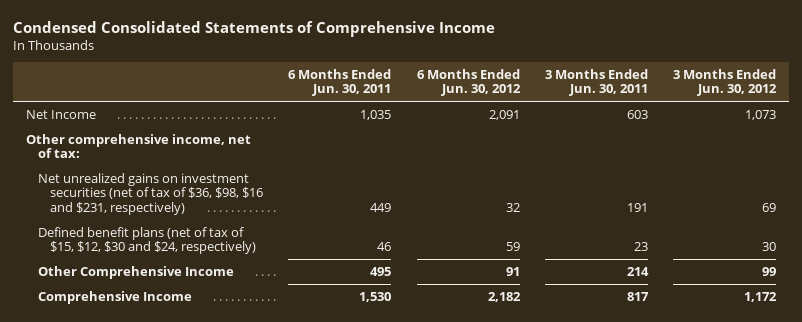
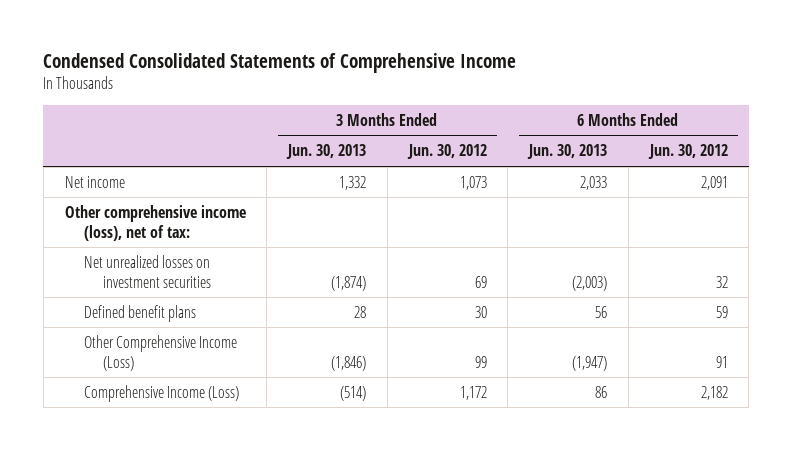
[288,68,392,97] 6 Months Ended Jun. 30, 2011 -> none
[544,68,648,97] 3 Months Ended Jun. 30, 2011 -> none
none -> [286,144,367,160] Jun. 30, 2013
none -> [527,144,608,160] Jun. 30, 2013
[25,109,96,119] Net Income -> [64,175,125,188] Net income
[25,133,251,159] Other comprehensive income, net of tax: -> [64,204,246,241] Other comprehensive income (loss), net of tax:
[37,172,263,215] Net unrealized gains on investment securities (net of tax of $36, $98, $16 and $231, respectively) -> [83,254,211,288] Net unrealized losses on investment securities
[37,226,256,255] Defined benefit plans (net of tax of $15, $12, $30 and $24, respectively) -> [83,304,196,322] Defined benefit plans
[37,265,234,279] Other Comprehensive Income -> [83,334,237,371] Other Comprehensive Income (Loss)
[37,290,192,304] Comprehensive Income -> [83,384,239,402] Comprehensive Income (Loss)

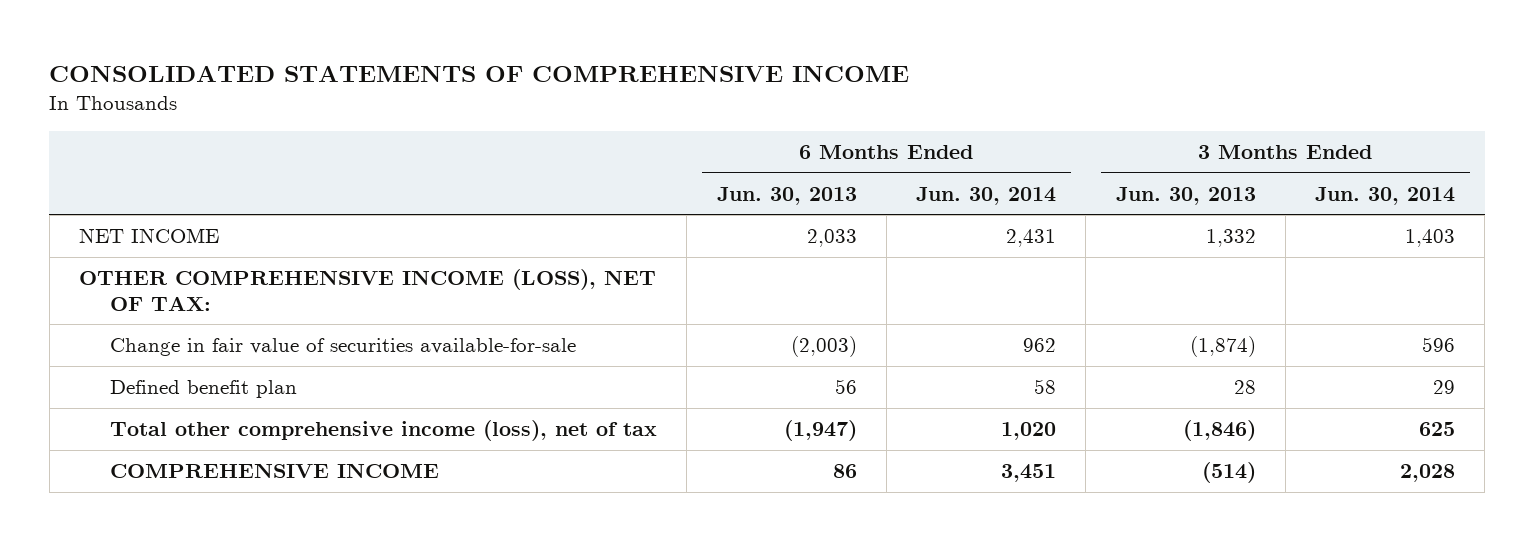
[43,53,517,74] Condensed Consolidated Statements of Comprehensive Income -> [49,64,910,82] CONSOLIDATED STATEMENTS OF COMPREHENSIVE INCOME
[406,144,487,160] Jun. 30, 2012 -> none
[647,144,728,160] Jun. 30, 2012 -> none
none -> [916,186,1057,205] Jun. 30, 2014
none -> [1315,186,1456,205] Jun. 30, 2014
[64,175,125,188] Net income -> [78,228,219,244] NET INCOME
[64,204,246,241] Other comprehensive income (loss), net of tax: -> [78,269,656,311] OTHER COMPREHENSIVE INCOME (LOSS), NET OF TAX:
[83,254,211,288] Net unrealized losses on investment securities -> [110,338,577,357] Change in fair value of securities available-for-sale
[83,304,196,322] Defined benefit plans -> [110,380,298,399] Defined benefit plan
[83,334,237,371] Other Comprehensive Income (Loss) -> [110,420,658,442] Total other comprehensive income (loss), net of tax
[83,384,239,402] Comprehensive Income (Loss) -> [110,463,440,479] COMPREHENSIVE INCOME

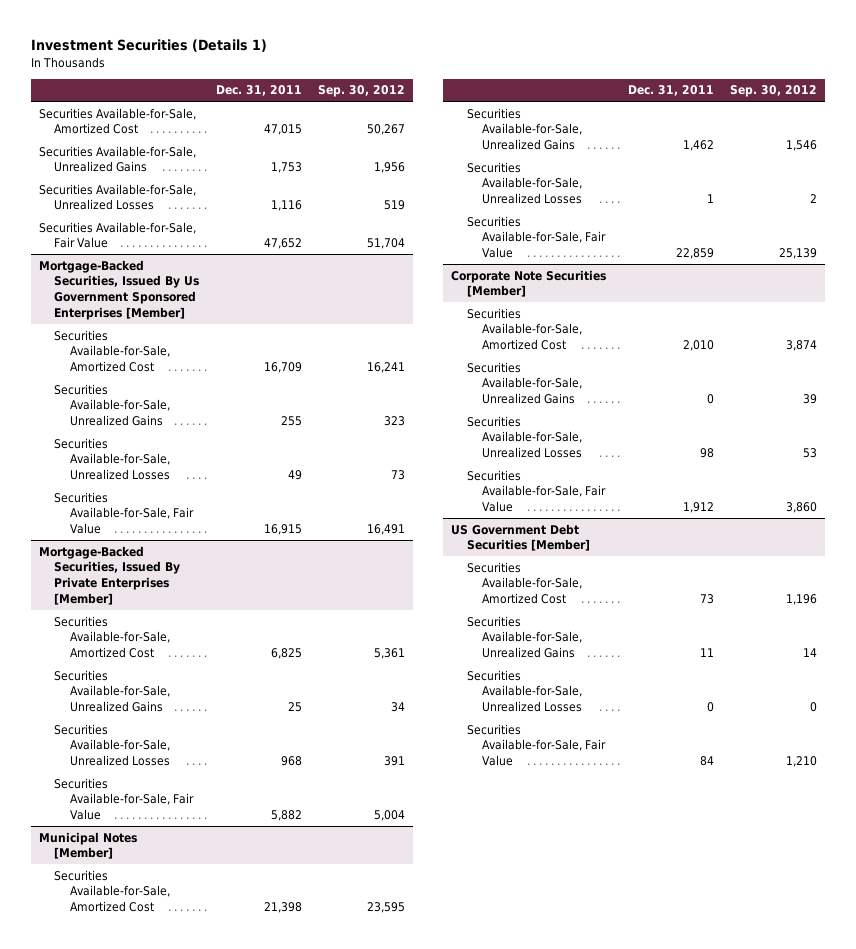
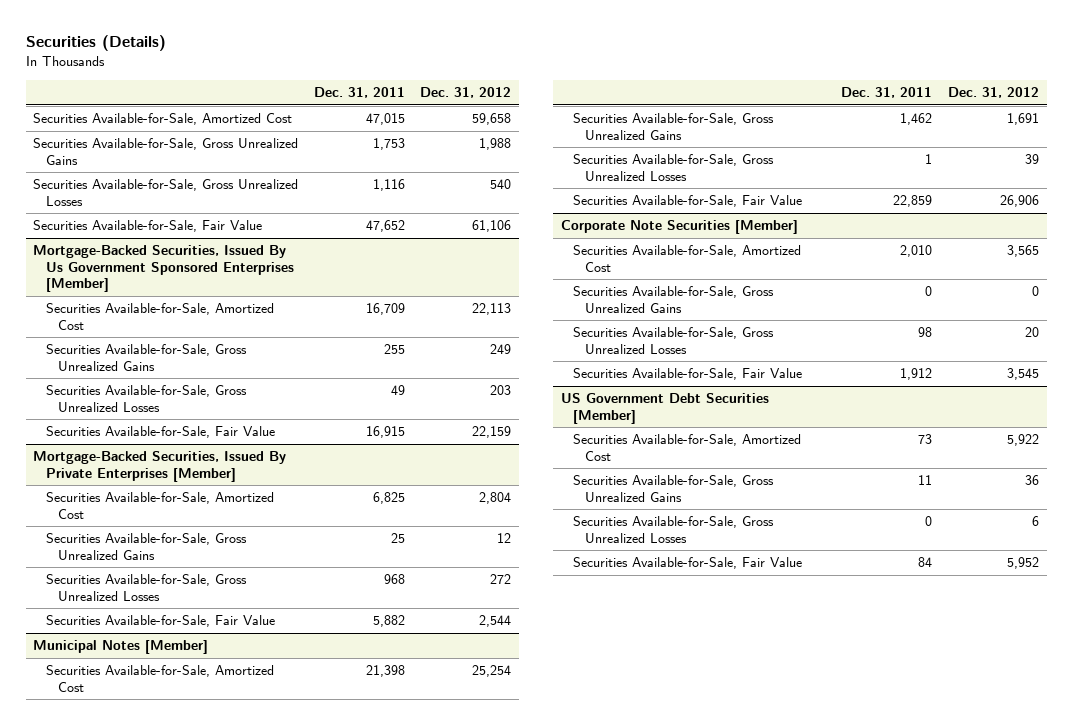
[31,39,268,53] Investment Securities (Details 1) -> [25,35,166,52] Securities (Details)
[317,85,405,98] Sep. 30, 2012 -> none
none -> [420,87,512,99] Dec. 31, 2012
[39,145,197,173] Securities Available-for-Sale, Unrealized Gains -> [33,138,299,165] Securities Available-for-Sale, Gross Unrealized Gains
[39,183,197,211] Securities Available-for-Sale, Unrealized Losses -> [33,179,299,206] Securities Available-for-Sale, Gross Unrealized Losses
[54,383,170,427] Securities Available-for-Sale, Unrealized Gains -> [45,344,247,371] Securities Available-for-Sale, Gross Unrealized Gains
[54,437,170,481] Securities Available-for-Sale, Unrealized Losses -> [45,385,247,412] Securities Available-for-Sale, Gross Unrealized Losses
[54,669,170,713] Securities Available-for-Sale, Unrealized Gains -> [45,533,247,560] Securities Available-for-Sale, Gross Unrealized Gains
[54,723,170,767] Securities Available-for-Sale, Unrealized Losses -> [45,574,247,601] Securities Available-for-Sale, Gross Unrealized Losses
[466,107,583,151] Securities Available-for-Sale, Unrealized Gains -> [573,113,775,140] Securities Available-for-Sale, Gross Unrealized Gains
[466,161,583,205] Securities Available-for-Sale, Unrealized Losses -> [573,154,775,181] Securities Available-for-Sale, Gross Unrealized Losses
[466,361,583,405] Securities Available-for-Sale, Unrealized Gains -> [573,286,775,313] Securities Available-for-Sale, Gross Unrealized Gains
[466,415,583,459] Securities Available-for-Sale, Unrealized Losses -> [573,327,775,354] Securities Available-for-Sale, Gross Unrealized Losses
[466,615,583,659] Securities Available-for-Sale, Unrealized Gains -> [573,475,775,502] Securities Available-for-Sale, Gross Unrealized Gains
[466,669,583,713] Securities Available-for-Sale, Unrealized Losses -> [573,516,775,543] Securities Available-for-Sale, Gross Unrealized Losses

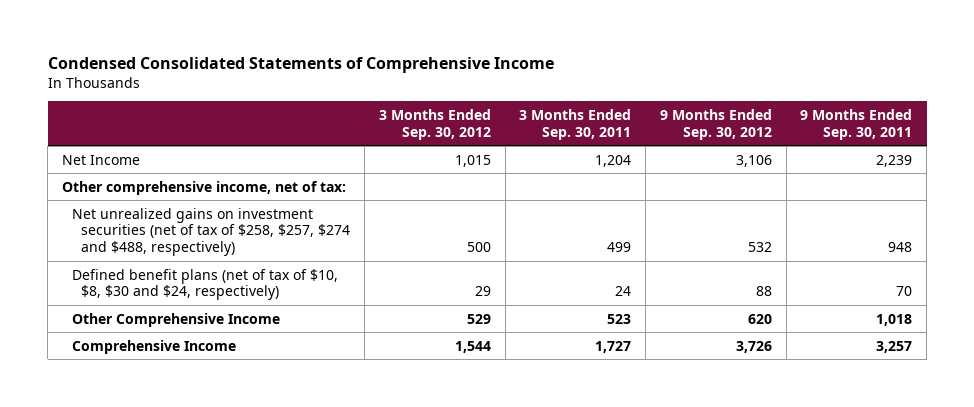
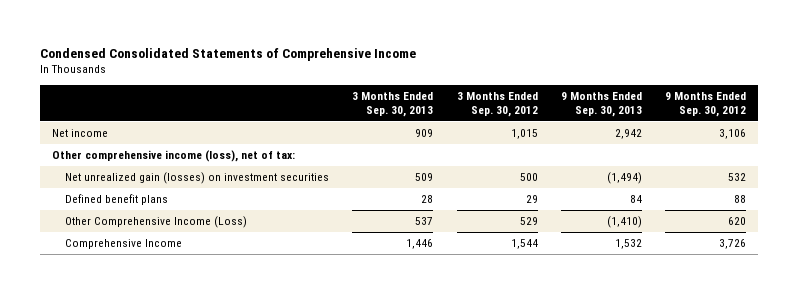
[519,108,632,140] 3 Months Ended Sep. 30, 2011 -> none
[800,108,913,140] 9 Months Ended Sep. 30, 2011 -> none
none -> [352,92,434,118] 3 Months Ended Sep. 30, 2013
none -> [560,92,642,118] 9 Months Ended Sep. 30, 2013
[61,154,140,165] Net Income -> [51,129,108,138] Net income
[61,180,346,195] Other comprehensive income, net of tax: -> [51,150,295,163] Other comprehensive income (loss), net of tax:
[71,207,351,257] Net unrealized gains on investment securities (net of tax of $258, $257, $274 and $488, respectively) -> [65,172,330,185] Net unrealized gain (losses) on investment securities
[71,268,338,301] Defined benefit plans (net of tax of $10, $8, $30 and $24, respectively) -> [65,194,169,206] Defined benefit plans
[71,312,280,327] Other Comprehensive Income -> [65,216,248,229] Other Comprehensive Income (Loss)

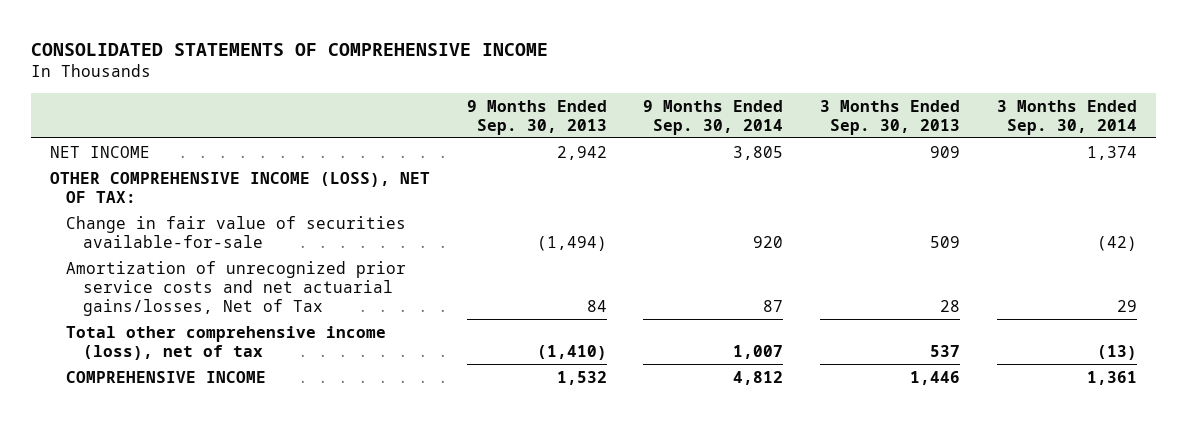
[39,47,416,61] Condensed Consolidated Statements of Comprehensive Income -> [31,42,549,56] CONSOLIDATED STATEMENTS OF COMPREHENSIVE INCOME
[456,92,538,118] 3 Months Ended Sep. 30, 2012 -> none
[664,92,746,118] 9 Months Ended Sep. 30, 2012 -> none
none -> [643,99,784,135] 9 Months Ended Sep. 30, 2014
none -> [997,99,1138,135] 3 Months Ended Sep. 30, 2014
[51,129,108,138] Net income -> [49,145,150,158] NET INCOME
[51,150,295,163] Other comprehensive income (loss), net of tax: -> [49,171,430,203] OTHER COMPREHENSIVE INCOME (LOSS), NET OF TAX:
[65,172,330,185] Net unrealized gain (losses) on investment securities -> [66,215,407,248] Change in fair value of securities available-for-sale
[65,194,169,206] Defined benefit plans -> [66,260,407,316] Amortization of unrecognized prior service costs and net actuarial gains/losses, Net of Tax
[65,216,248,229] Other Comprehensive Income (Loss) -> [66,325,387,360] Total other comprehensive income (loss), net of tax
[65,239,183,250] Comprehensive Income -> [66,370,267,383] COMPREHENSIVE INCOME

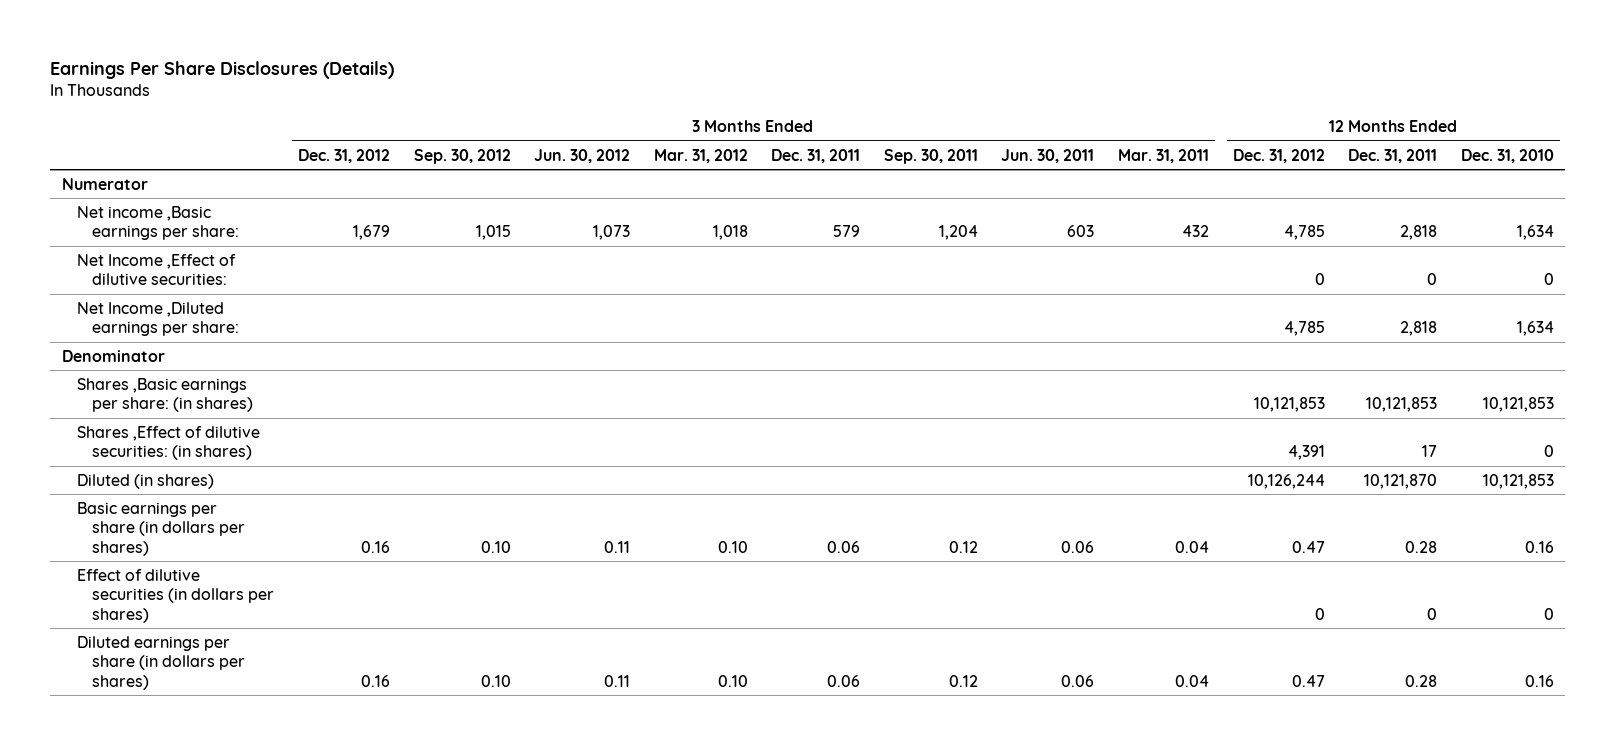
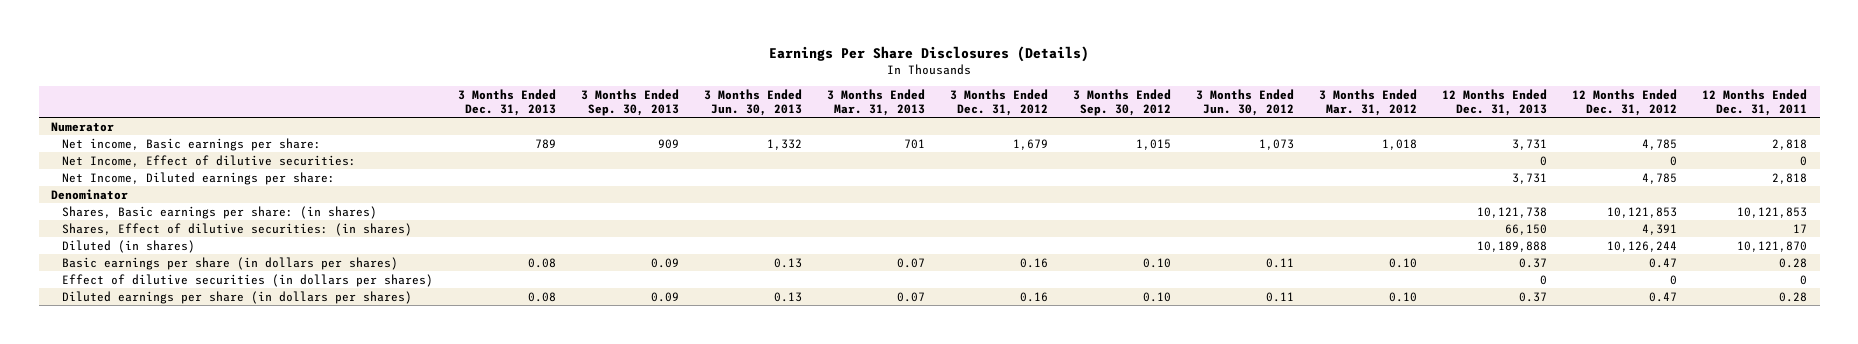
[771,148,861,163] Dec. 31, 2011 -> none
[883,148,978,164] Sep. 30, 2011 -> none
[1001,148,1095,163] Jun. 30, 2011 -> none
[1117,148,1209,163] Mar. 31, 2011 -> none
[1460,148,1554,163] Dec. 31, 2010 -> none
none -> [458,88,557,116] 3 Months Ended Dec. 31, 2013
none -> [581,88,680,116] 3 Months Ended Sep. 30, 2013
none -> [704,88,803,116] 3 Months Ended Jun. 30, 2013
none -> [827,88,926,116] 3 Months Ended Mar. 31, 2013
none -> [1442,88,1548,116] 12 Months Ended Dec. 31, 2013
[77,205,240,241] Net income ,Basic earnings per share: -> [62,137,322,151] Net income, Basic earnings per share:
[77,253,237,286] Net Income ,Effect of dilutive securities: -> [62,154,357,167] Net Income, Effect of dilutive securities:
[77,301,240,337] Net Income ,Diluted earnings per share: -> [62,171,336,185] Net Income, Diluted earnings per share:
[77,377,254,413] Shares ,Basic earnings per share: (in shares) -> [62,205,378,219] Shares, Basic earnings per share: (in shares)
[77,425,261,461] Shares ,Effect of dilutive securities: (in shares) -> [62,222,413,236] Shares, Effect of dilutive securities: (in shares)

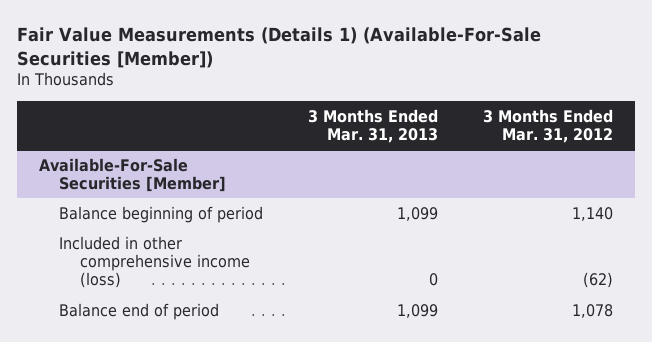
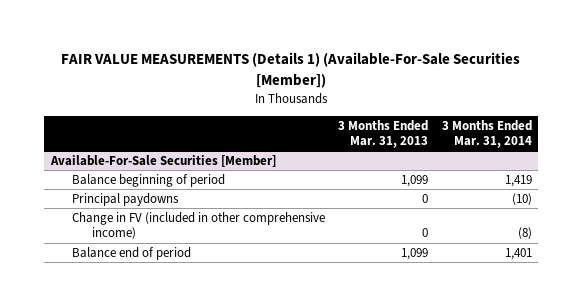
[16,26,541,68] Fair Value Measurements (Details 1) (Available-For-Sale Securities [Member]) -> [61,52,521,88] FAIR VALUE MEASUREMENTS (Details 1) (Available-For-Sale Securities [Member])
[482,108,613,143] 3 Months Ended Mar. 31, 2012 -> none
none -> [441,119,532,149] 3 Months Ended Mar. 31, 2014
none -> [71,192,179,206] Principal paydowns
[59,235,250,289] Included in other comprehensive income (loss) -> [71,211,325,240] Change in FV (included in other comprehensive income)

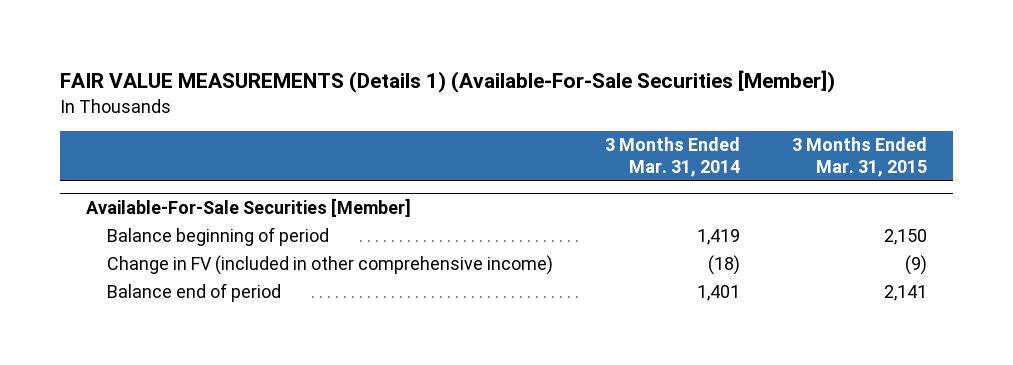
[338,119,429,149] 3 Months Ended Mar. 31, 2013 -> none
none -> [791,137,927,178] 3 Months Ended Mar. 31, 2015
[71,192,179,206] Principal paydowns -> none
[517,227,532,240] (8) -> [707,254,740,275] (18)

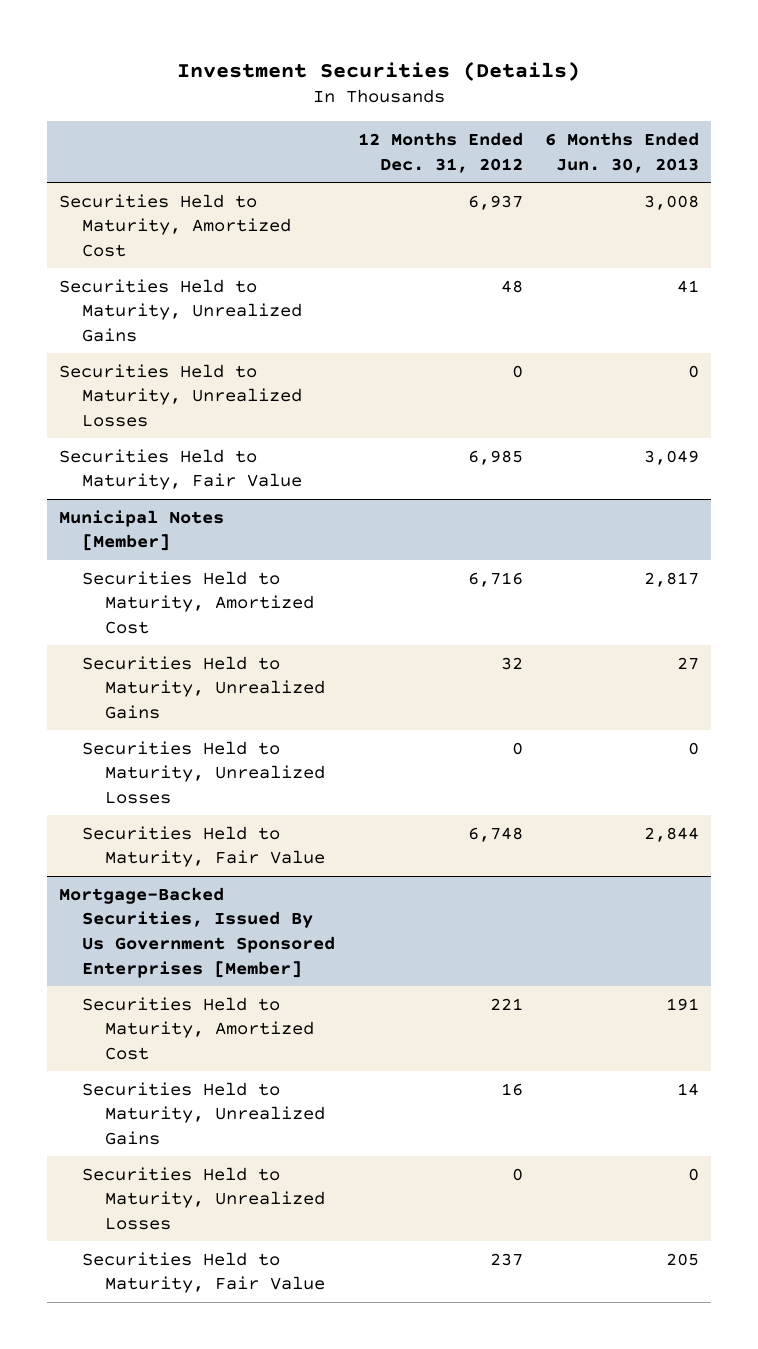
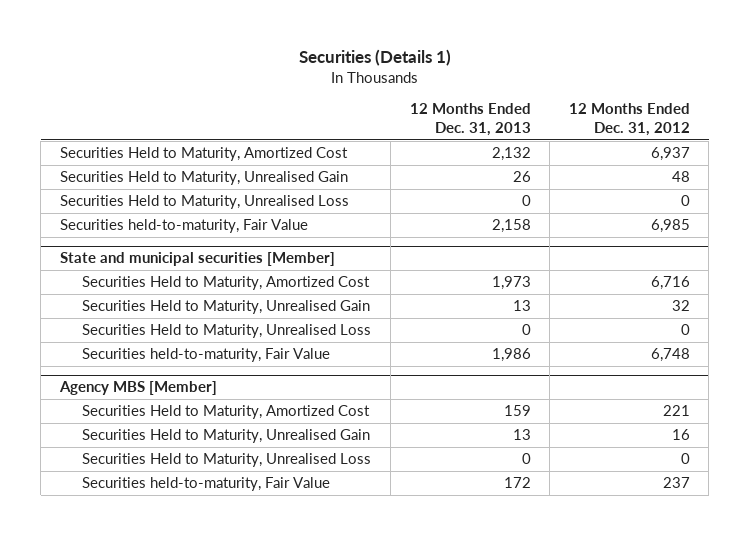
[177,60,581,81] Investment Securities (Details) -> [298,49,451,67] Securities (Details 1)
[545,132,700,173] 6 Months Ended Jun. 30, 2013 -> none
none -> [409,103,531,136] 12 Months Ended Dec. 31, 2013
[58,509,224,552] Municipal Notes [Member] -> none
[58,278,302,342] Securities Held to Maturity, Unrealized Gains -> [60,171,349,186] Securities Held to Maturity, Unrealised Gain
[58,363,302,427] Securities Held to Maturity, Unrealized Losses -> [60,195,350,210] Securities Held to Maturity, Unrealised Loss
[58,448,302,491] Securities Held to Maturity, Fair Value -> [60,219,309,234] Securities held-to-maturity, Fair Value
none -> [60,252,336,267] State and municipal securities [Member]
[58,886,335,978] Mortgage-Backed Securities, Issued By Us Government Sponsored Enterprises [Member] -> none
[81,655,325,719] Securities Held to Maturity, Unrealized Gains -> [82,300,371,315] Securities Held to Maturity, Unrealised Gain
[81,740,325,804] Securities Held to Maturity, Unrealized Losses -> [82,324,372,339] Securities Held to Maturity, Unrealised Loss
[81,825,325,868] Securities Held to Maturity, Fair Value -> [82,348,331,363] Securities held-to-maturity, Fair Value
none -> [59,381,218,396] Agency MBS [Member]
[81,1081,325,1145] Securities Held to Maturity, Unrealized Gains -> [82,429,371,444] Securities Held to Maturity, Unrealised Gain
[81,1166,325,1230] Securities Held to Maturity, Unrealized Losses -> [82,453,372,468] Securities Held to Maturity, Unrealised Loss
[81,1251,325,1294] Securities Held to Maturity, Fair Value -> [82,477,331,492] Securities held-to-maturity, Fair Value

